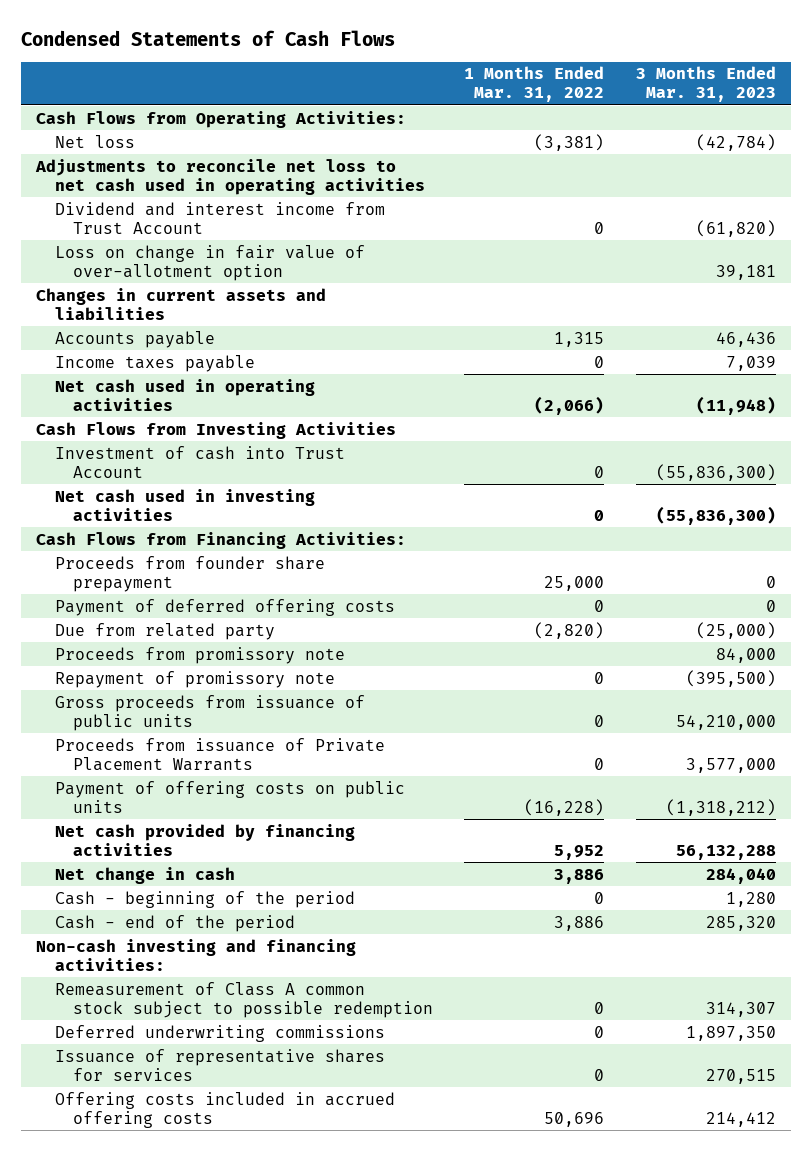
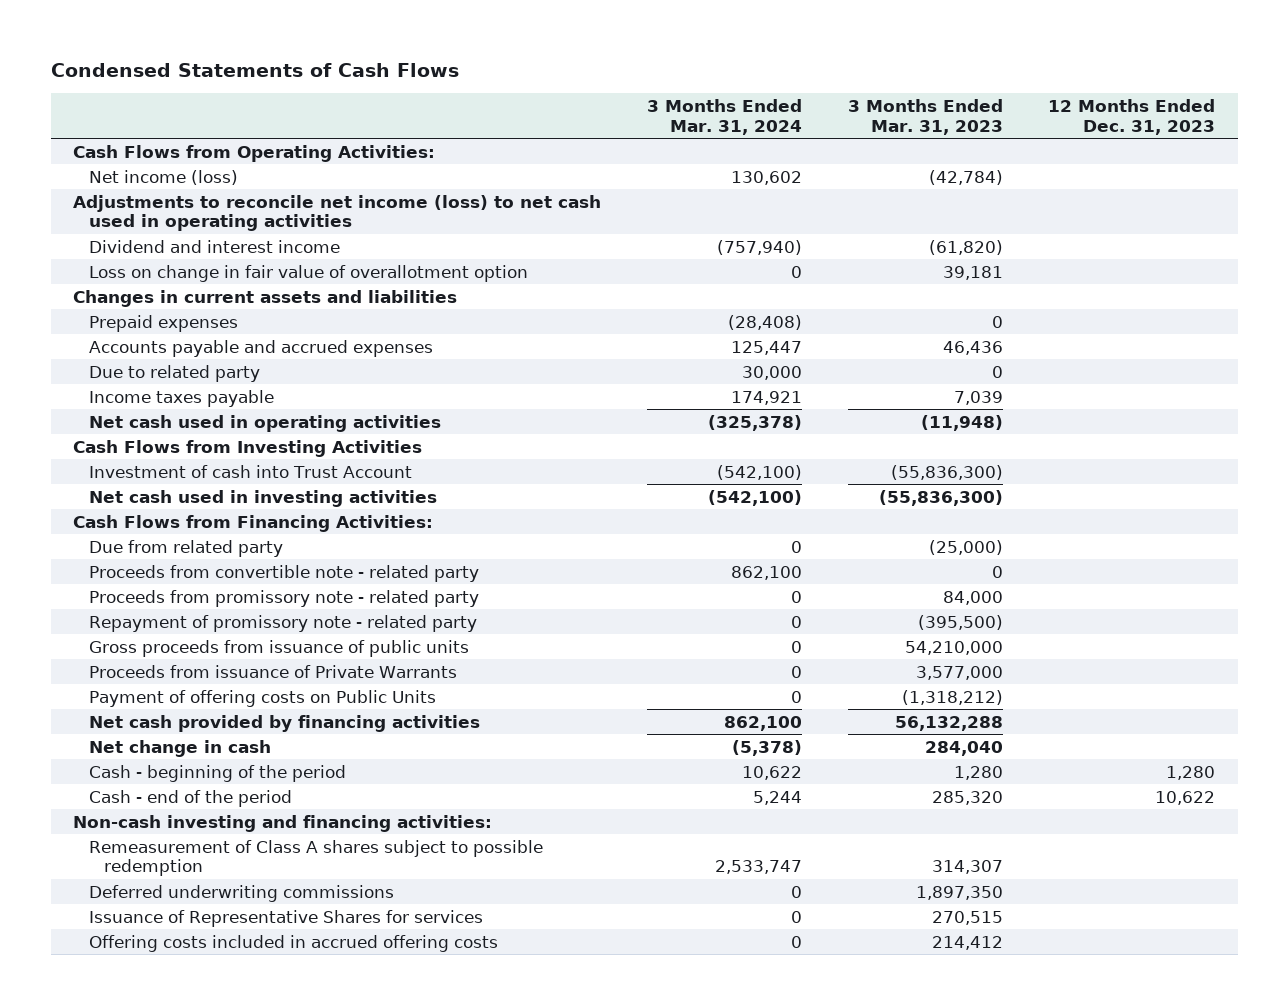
[464,66,605,103] 1 Months Ended Mar. 31, 2022 -> none
none -> [646,98,802,135] 3 Months Ended Mar. 31, 2024
none -> [1048,98,1216,135] 12 Months Ended Dec. 31, 2023
[54,134,135,148] Net loss -> [88,169,238,185] Net income (loss)
[35,158,425,195] Adjustments to reconcile net loss to net cash used in operating activities -> [73,194,602,232] Adjustments to reconcile net income (loss) to net cash used in operating activities
[54,201,385,234] Dividend and interest income from Trust Account -> [88,239,340,253] Dividend and interest income
[54,244,365,281] Loss on change in fair value of over-allotment option -> [88,264,528,282] Loss on change in fair value of overallotment option
none -> [88,314,238,332] Prepaid expenses
[54,330,215,348] Accounts payable -> [88,339,433,357] Accounts payable and accrued expenses
none -> [88,364,260,382] Due to related party
[54,555,325,592] Proceeds from founder share prepayment -> none
[54,598,395,616] Payment of deferred offering costs -> none
none -> [88,564,479,582] Proceeds from convertible note - related party
[54,646,345,664] Proceeds from promissory note -> [88,589,479,607] Proceeds from promissory note - related party
[54,670,335,688] Repayment of promissory note -> [88,614,477,632] Repayment of promissory note - related party
[54,737,385,771] Proceeds from issuance of Private Placement Warrants -> [88,664,457,678] Proceeds from issuance of Private Warrants
[54,780,405,813] Payment of offering costs on public units -> [88,689,436,707] Payment of offering costs on Public Units
[54,981,434,1018] Remeasurement of Class A common stock subject to possible redemption -> [88,839,543,877] Remeasurement of Class A shares subject to possible redemption
[54,1048,385,1081] Issuance of representative shares for services -> [88,909,483,927] Issuance of Representative Shares for services

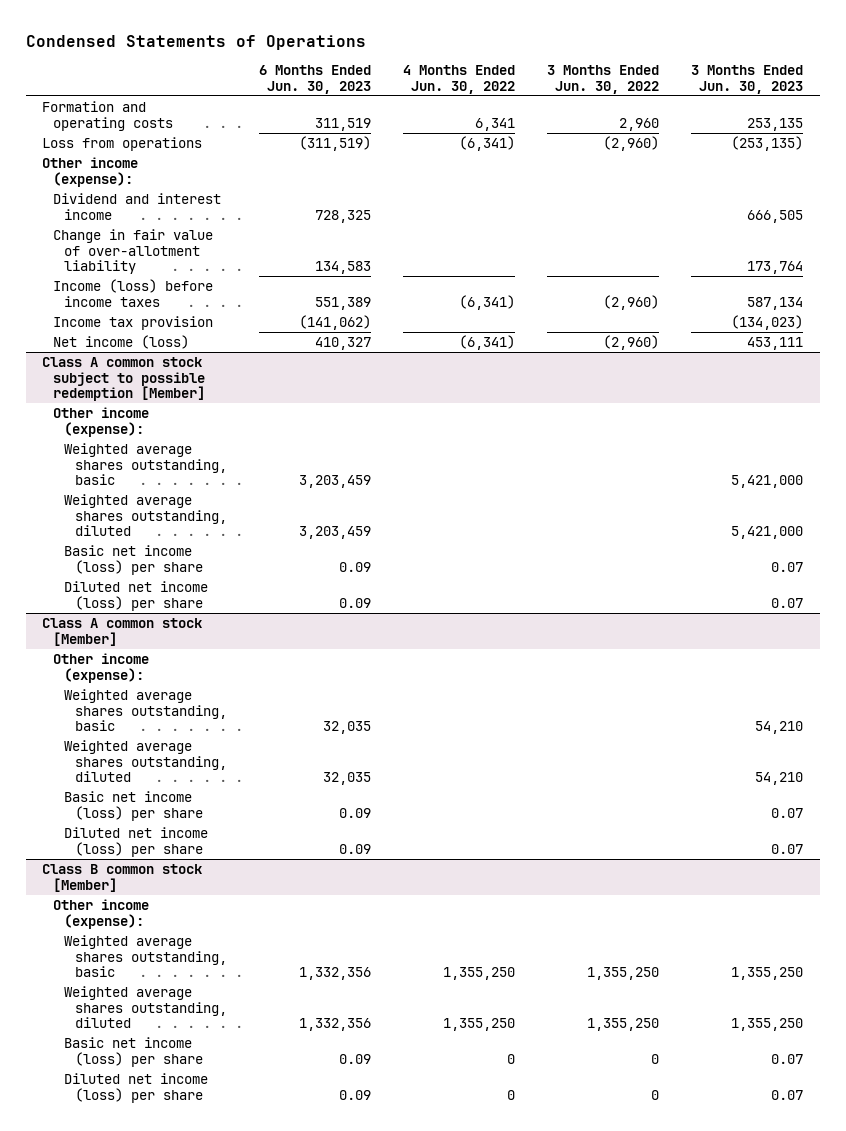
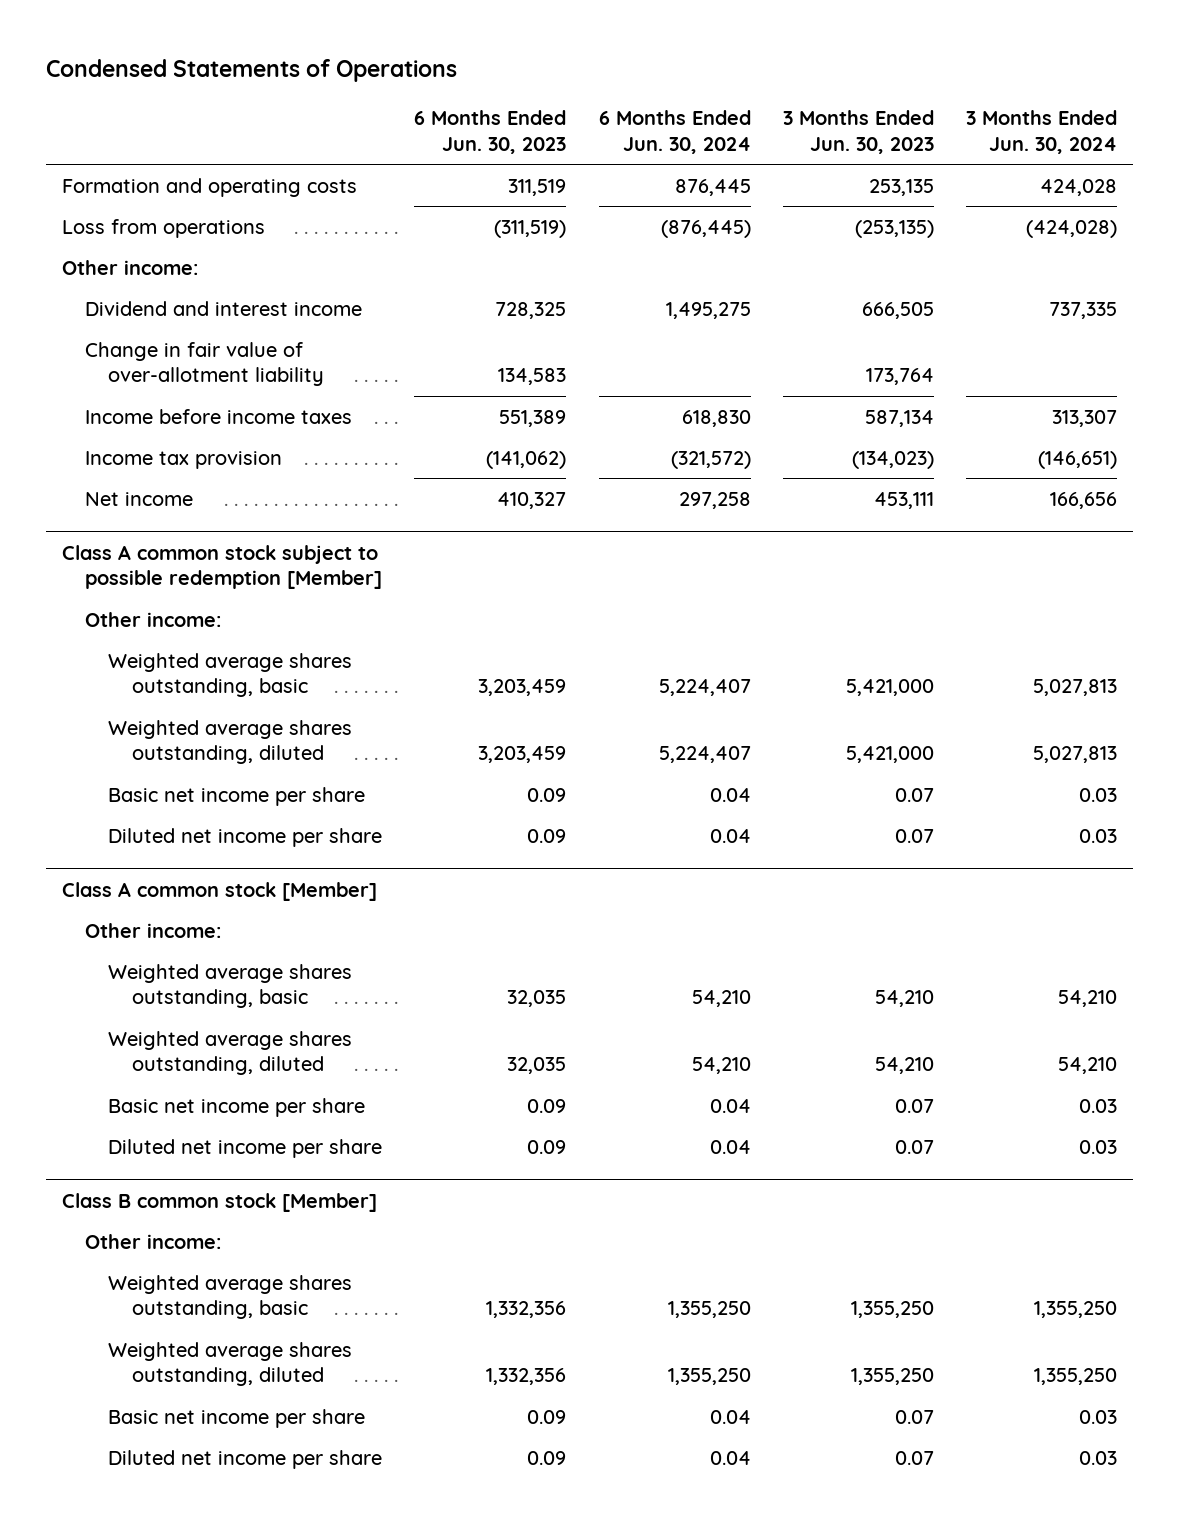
[403,65,516,94] 4 Months Ended Jun. 30, 2022 -> none
[547,65,660,94] 3 Months Ended Jun. 30, 2022 -> none
none -> [598,110,751,154] 6 Months Ended Jun. 30, 2024
none -> [965,110,1117,154] 3 Months Ended Jun. 30, 2024
[42,156,139,187] Other income (expense): -> [62,259,199,275] Other income:
[53,278,214,307] Income (loss) before income taxes -> [85,408,353,424] Income before income taxes
[53,334,190,349] Net income (loss) -> [85,491,194,506] Net income
[53,406,150,437] Other income (expense): -> [85,611,222,627] Other income:
[64,544,204,575] Basic net income (loss) per share -> [108,786,366,806] Basic net income per share
[64,580,209,611] Diluted net income (loss) per share -> [108,827,383,847] Diluted net income per share
[53,652,150,683] Other income (expense): -> [85,922,222,938] Other income:
[64,790,204,821] Basic net income (loss) per share -> [108,1097,366,1117] Basic net income per share
[64,826,209,857] Diluted net income (loss) per share -> [108,1138,383,1158] Diluted net income per share
[53,898,150,929] Other income (expense): -> [85,1233,222,1249] Other income:
[64,1036,204,1067] Basic net income (loss) per share -> [108,1408,366,1428] Basic net income per share
[64,1072,209,1103] Diluted net income (loss) per share -> [108,1449,383,1469] Diluted net income per share

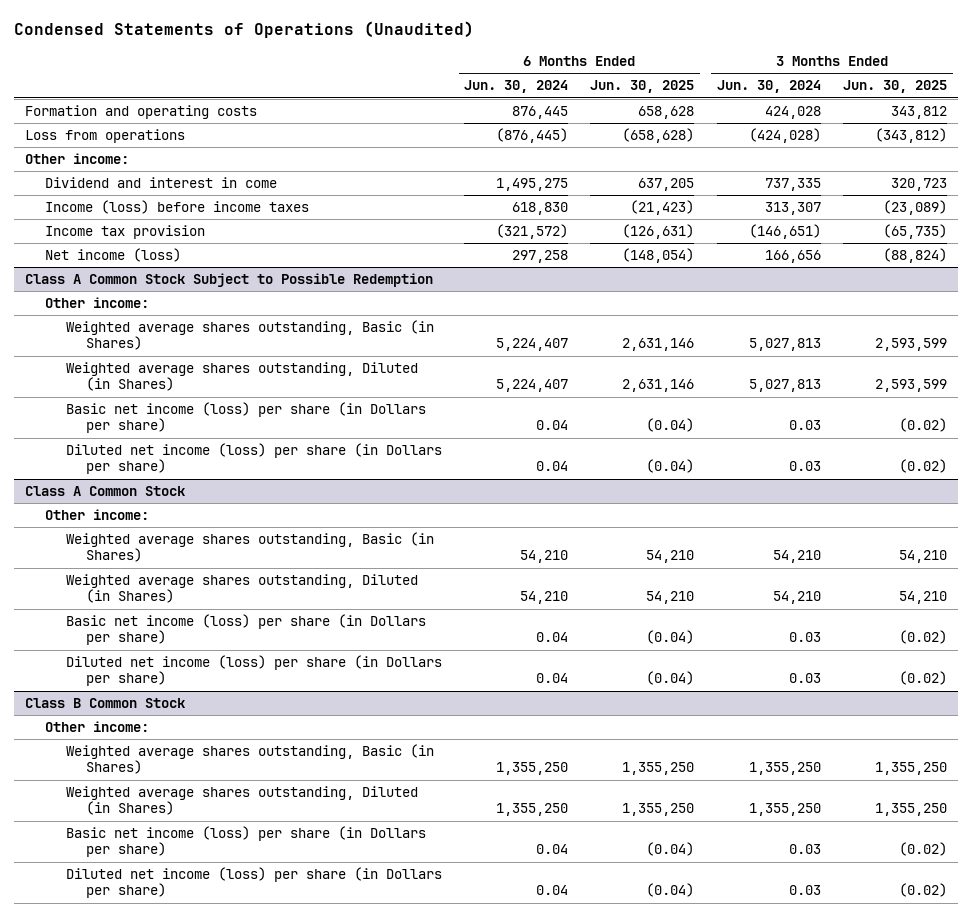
[46,59,458,83] Condensed Statements of Operations -> [13,20,474,38] Condensed Statements of Operations (Unaudited)
[414,110,567,154] 6 Months Ended Jun. 30, 2023 -> none
[782,110,934,154] 3 Months Ended Jun. 30, 2023 -> none
none -> [590,80,695,94] Jun. 30, 2025
none -> [843,80,948,94] Jun. 30, 2025
[85,341,325,387] Change in fair value of over-allotment liability -> none
[85,300,363,316] Dividend and interest income -> [45,177,278,189] Dividend and interest in come
[85,408,353,424] Income before income taxes -> [45,200,310,215] Income (loss) before income taxes
[85,491,194,506] Net income -> [45,248,182,263] Net income (loss)
[62,544,383,590] Class A common stock subject to possible redemption [Member] -> [24,273,433,288] Class A Common Stock Subject to Possible Redemption
[108,652,353,698] Weighted average shares outstanding, basic -> [65,320,434,351] Weighted average shares outstanding, Basic (in Shares)
[108,719,353,765] Weighted average shares outstanding, diluted -> [65,362,418,392] Weighted average shares outstanding, Diluted (in Shares)
[108,786,366,806] Basic net income per share -> [65,402,426,434] Basic net income (loss) per share (in Dollars per share)
[108,827,383,847] Diluted net income per share -> [65,443,442,475] Diluted net income (loss) per share (in Dollars per share)
[62,881,378,901] Class A common stock [Member] -> [24,486,185,497] Class A Common Stock
[108,963,353,1009] Weighted average shares outstanding, basic -> [65,532,434,563] Weighted average shares outstanding, Basic (in Shares)
[108,1030,353,1076] Weighted average shares outstanding, diluted -> [65,574,418,604] Weighted average shares outstanding, Diluted (in Shares)
[108,1097,366,1117] Basic net income per share -> [65,614,426,646] Basic net income (loss) per share (in Dollars per share)
[108,1138,383,1158] Diluted net income per share -> [65,655,442,687] Diluted net income (loss) per share (in Dollars per share)
[62,1192,378,1212] Class B common stock [Member] -> [24,698,185,709] Class B Common Stock
[108,1274,353,1320] Weighted average shares outstanding, basic -> [65,744,434,775] Weighted average shares outstanding, Basic (in Shares)
[108,1341,353,1387] Weighted average shares outstanding, diluted -> [65,786,418,816] Weighted average shares outstanding, Diluted (in Shares)
[108,1408,366,1428] Basic net income per share -> [65,826,426,858] Basic net income (loss) per share (in Dollars per share)
[108,1449,383,1469] Diluted net income per share -> [65,867,442,899] Diluted net income (loss) per share (in Dollars per share)

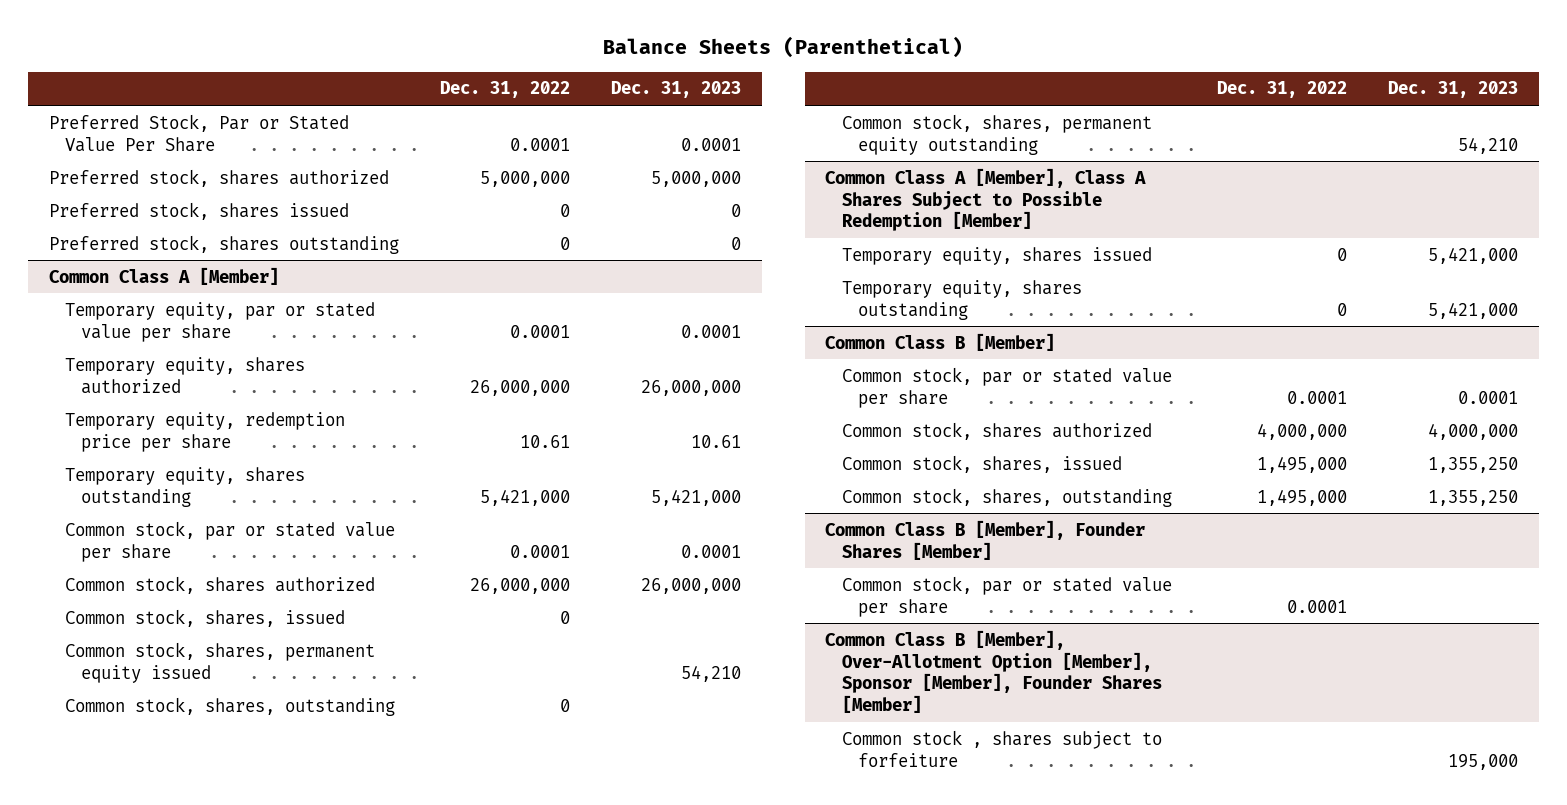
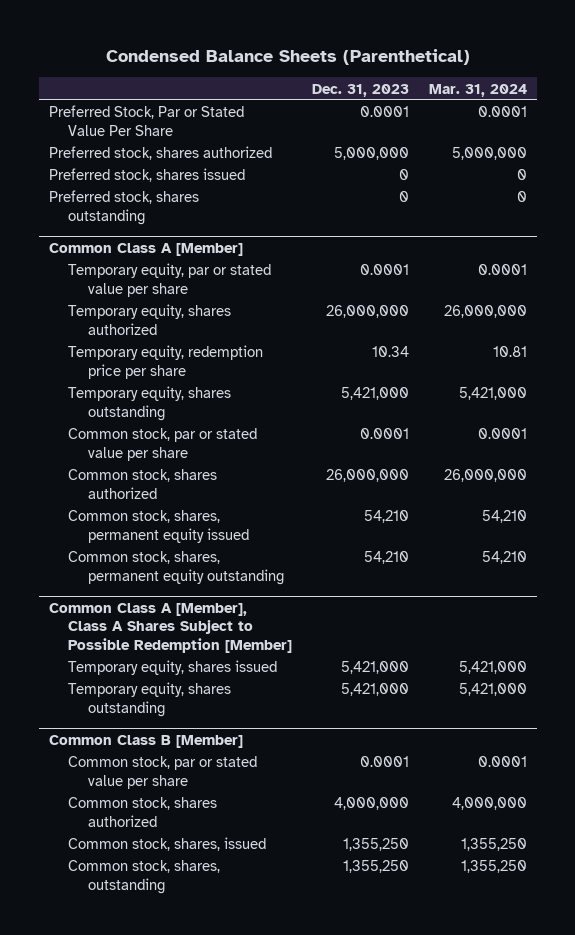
[603,36,964,59] Balance Sheets (Parenthetical) -> [105,49,470,66] Condensed Balance Sheets (Parenthetical)
[439,81,570,99] Dec. 31, 2022 -> none
none -> [428,83,527,97] Mar. 31, 2024
[691,434,742,448] 10.61 -> [372,346,410,358] 10.34
[64,608,345,627] Common stock, shares, issued -> none
[64,696,395,716] Common stock, shares, outstanding -> none
[825,519,1146,560] Common Class B [Member], Founder Shares [Member] -> none
[841,575,1172,617] Common stock, par or stated value per share -> none
[825,629,1162,714] Common Class B [Member], Over-Allotment Option [Member], Sponsor [Member], Founder Shares [Member] -> none
[841,729,1162,767] Common stock , shares subject to forfeiture -> none

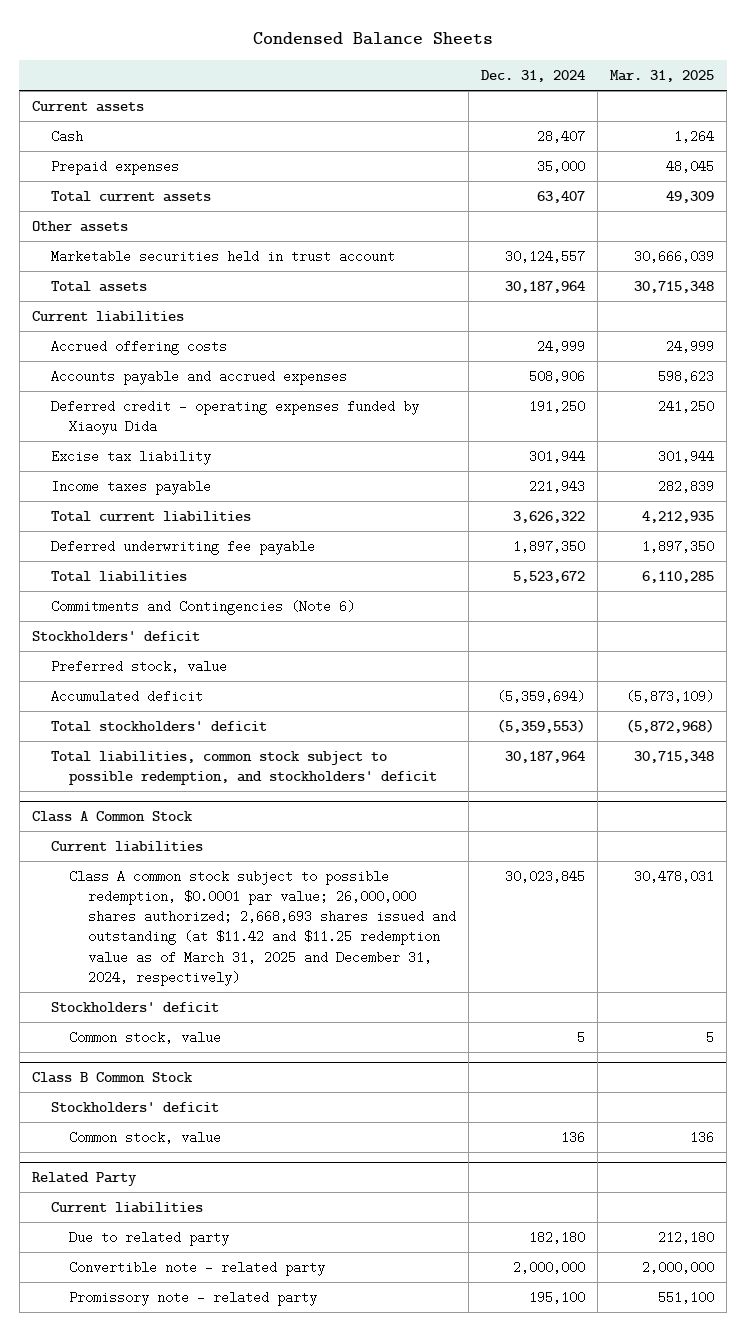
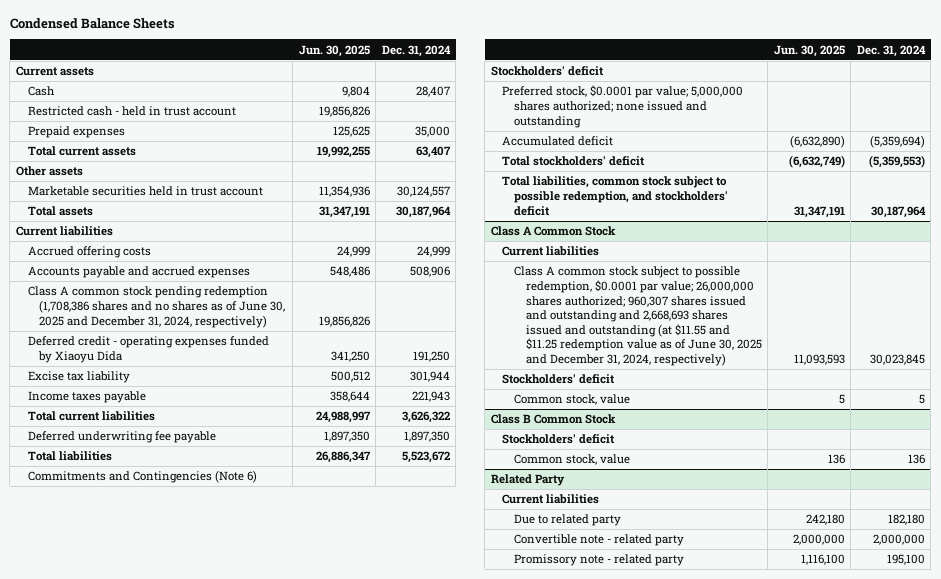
[610,70,715,83] Mar. 31, 2025 -> none
none -> [298,44,370,57] Jun. 30, 2025
none -> [27,106,236,117] Restricted cash - held in trust account
none -> [27,286,286,328] Class A common stock pending redemption (1,708,386 shares and no shares as of June 30, 2025 and December 31, 2024, respectively)
[50,660,227,674] Preferred stock, value -> [502,85,744,128] Preferred stock, $0.0001 par value; 5,000,000 shares authorized; none issued and outstanding
[69,870,456,986] Class A common stock subject to possible redemption, $0.0001 par value; 26,000,000 shares authorized; 2,668,693 shares issued and outstanding (at $11.42 and $11.25 redemption value as of March 31, 2025 and December 31, 2024, respectively) -> [513,266,762,367] Class A common stock subject to possible redemption, $0.0001 par value; 26,000,000 shares authorized; 960,307 shares issued and outstanding and 2,668,693 shares issued and outstanding (at $11.55 and $11.25 redemption value as of June 30, 2025 and December 31, 2024, respectively)

